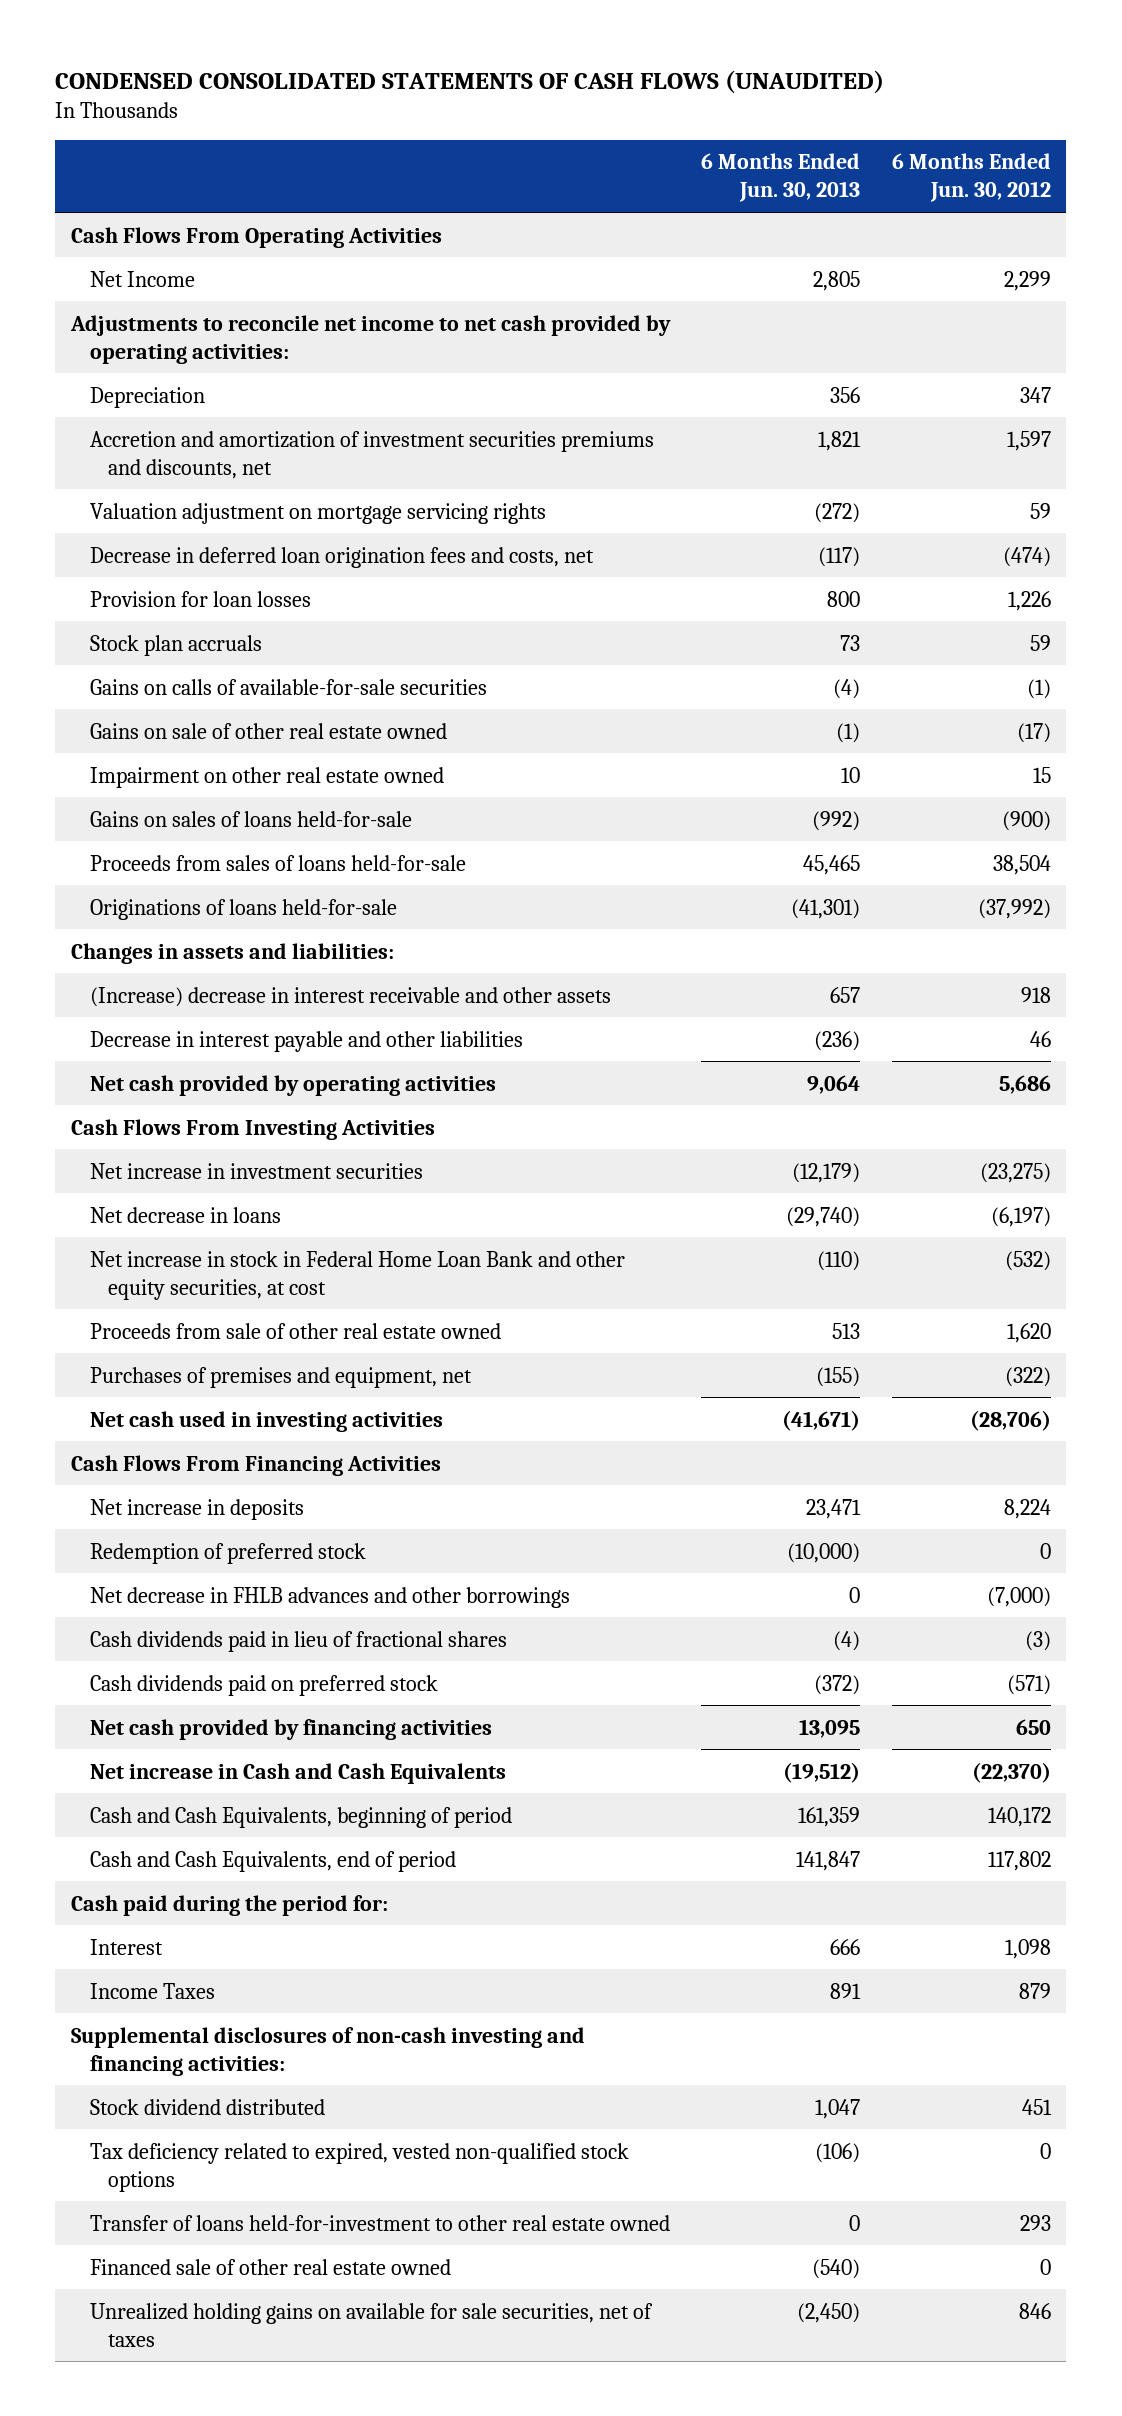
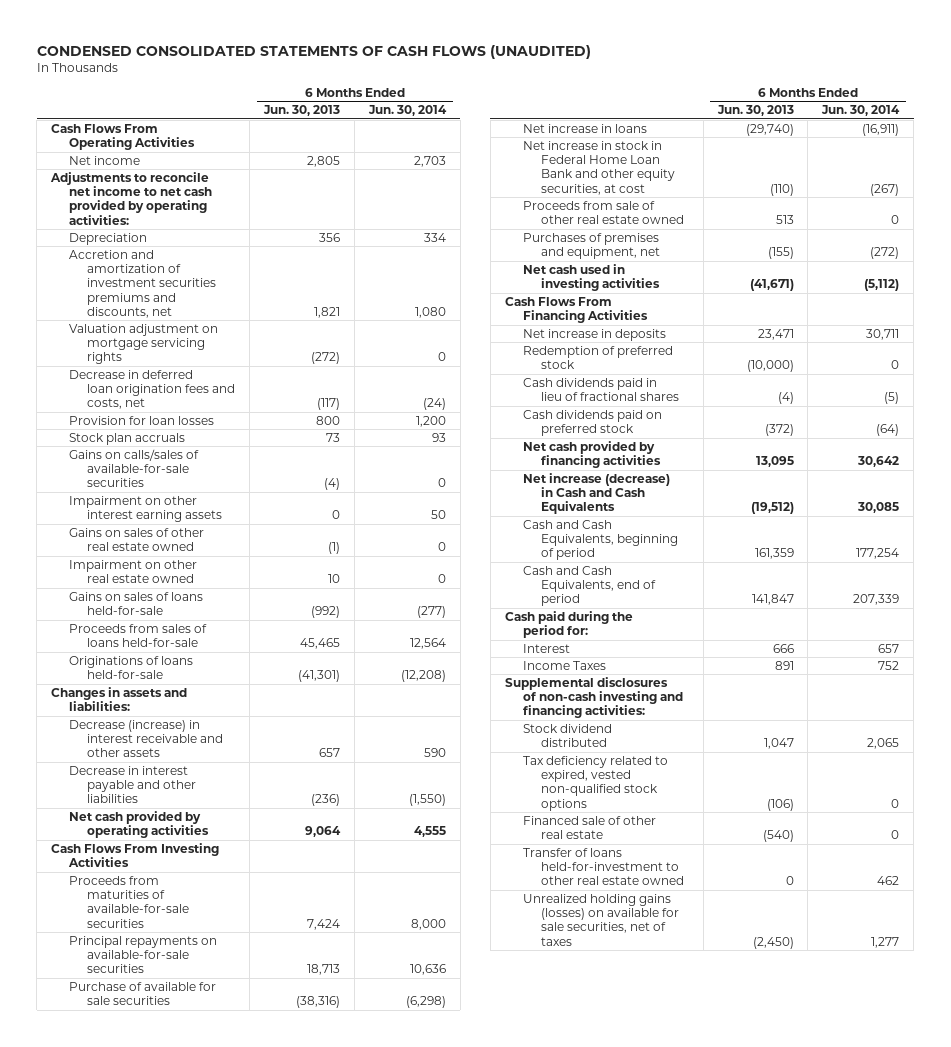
[891,153,1051,203] 6 Months Ended Jun. 30, 2012 -> none
none -> [367,105,447,117] Jun. 30, 2014
[89,270,195,287] Net Income -> [69,155,141,165] Net income
[89,678,487,695] Gains on calls of available-for-sale securities -> [69,448,200,488] Gains on calls/sales of available-for-sale securities
none -> [69,495,223,523] Impairment on other interest earning assets
[89,722,447,739] Gains on sale of other real estate owned -> [69,527,205,552] Gains on sales of other real estate owned
[89,986,611,1007] (Increase) decrease in interest receivable and other assets -> [69,719,224,758] Decrease (increase) in interest receivable and other assets
[89,1162,423,1179] Net increase in investment securities -> none
none -> [69,875,190,928] Proceeds from maturities of available-for-sale securities
none -> [69,935,218,974] Principal repayments on available-for-sale securities
none -> [69,981,217,1006] Purchase of available for sale securities
[89,1206,281,1223] Net decrease in loans -> [522,123,647,133] Net increase in loans
[89,1586,570,1608] Net decrease in FHLB advances and other borrowings -> none
[89,1762,506,1784] Net increase in Cash and Cash Equivalents -> [522,472,670,515] Net increase (decrease) in Cash and Cash Equivalents
none -> [522,815,656,840] Financed sale of other real estate
[89,2258,451,2275] Financed sale of other real estate owned -> none
[89,2302,653,2347] Unrealized holding gains on available for sale securities, net of taxes -> [522,893,679,946] Unrealized holding gains (losses) on available for sale securities, net of taxes

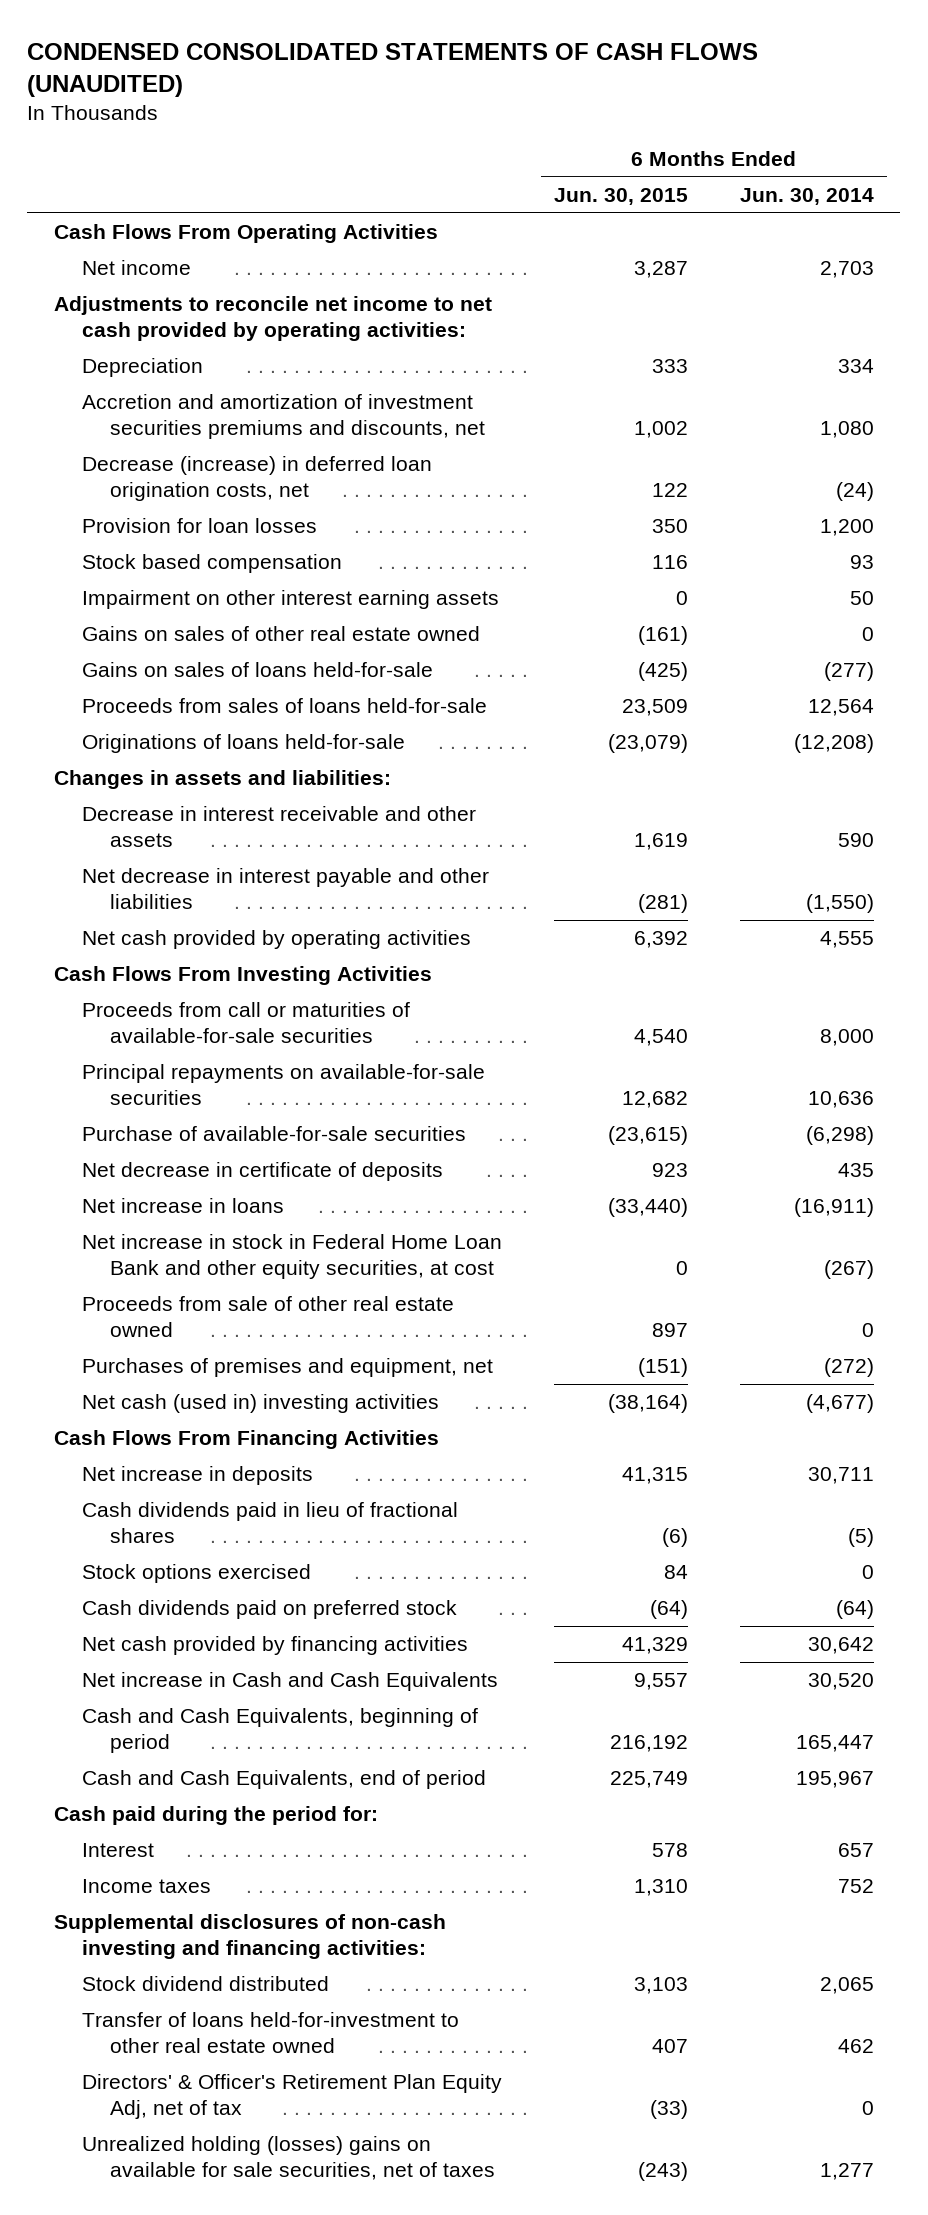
[263,105,341,117] Jun. 30, 2013 -> none
none -> [554,187,689,205] Jun. 30, 2015
[69,323,219,365] Valuation adjustment on mortgage servicing rights -> none
[69,369,236,410] Decrease in deferred loan origination fees and costs, net -> [81,456,432,502] Decrease (increase) in deferred loan origination costs, net
[69,448,200,488] Gains on calls/sales of available-for-sale securities -> none
[69,432,186,445] Stock plan accruals -> [81,554,342,574] Stock based compensation
[69,559,198,584] Impairment on other real estate owned -> none
[69,719,224,758] Decrease (increase) in interest receivable and other assets -> [81,806,476,848] Decrease in interest receivable and other assets
[69,765,197,804] Decrease in interest payable and other liabilities -> [81,868,489,910] Net decrease in interest payable and other liabilities
[69,875,190,928] Proceeds from maturities of available-for-sale securities -> [81,1002,410,1044] Proceeds from call or maturities of available-for-sale securities
[69,981,217,1006] Purchase of available for sale securities -> [81,1126,466,1142] Purchase of available-for-sale securities
none -> [81,1162,443,1182] Net decrease in certificate of deposits
[522,263,660,292] Net cash used in investing activities -> [81,1394,439,1414] Net cash (used in) investing activities
[864,279,900,292] (5,112) -> [806,1394,875,1414] (4,677)
[522,345,673,370] Redemption of preferred stock -> none
none -> [81,1564,311,1584] Stock options exercised
[522,472,670,515] Net increase (decrease) in Cash and Cash Equivalents -> [81,1672,498,1692] Net increase in Cash and Cash Equivalents
[857,502,900,514] 30,085 -> [808,1673,875,1691] 30,520
[856,548,900,560] 177,254 -> [796,1735,875,1753] 165,447
[853,594,900,606] 207,339 -> [796,1771,875,1789] 195,967
[522,660,606,670] Income Taxes -> [81,1879,211,1894] Income taxes
[522,755,668,811] Tax deficiency related to expired, vested non-qualified stock options -> none
[522,815,656,840] Financed sale of other real estate -> none
none -> [81,2074,502,2120] Directors' & Officer's Retirement Plan Equity Adj, net of tax
[522,893,679,946] Unrealized holding gains (losses) on available for sale securities, net of taxes -> [81,2136,496,2181] Unrealized holding (losses) gains on available for sale securities, net of taxes

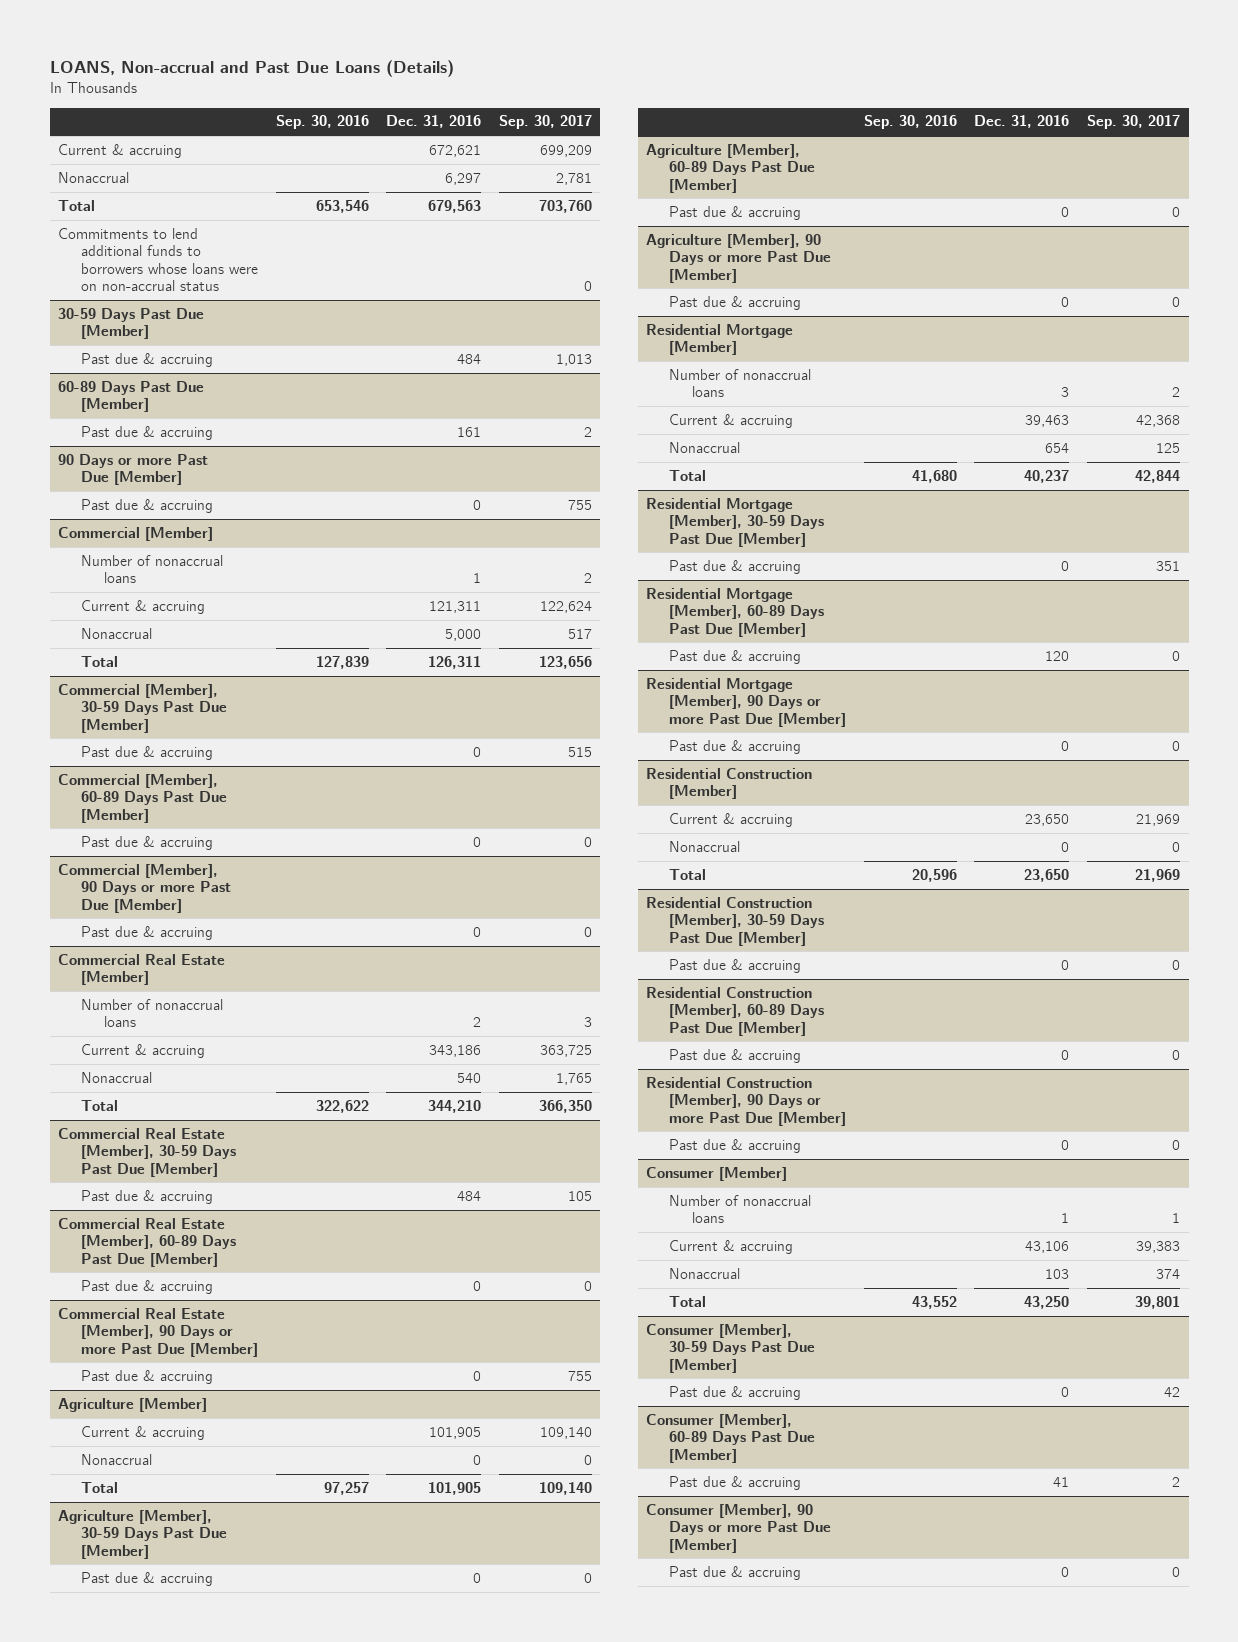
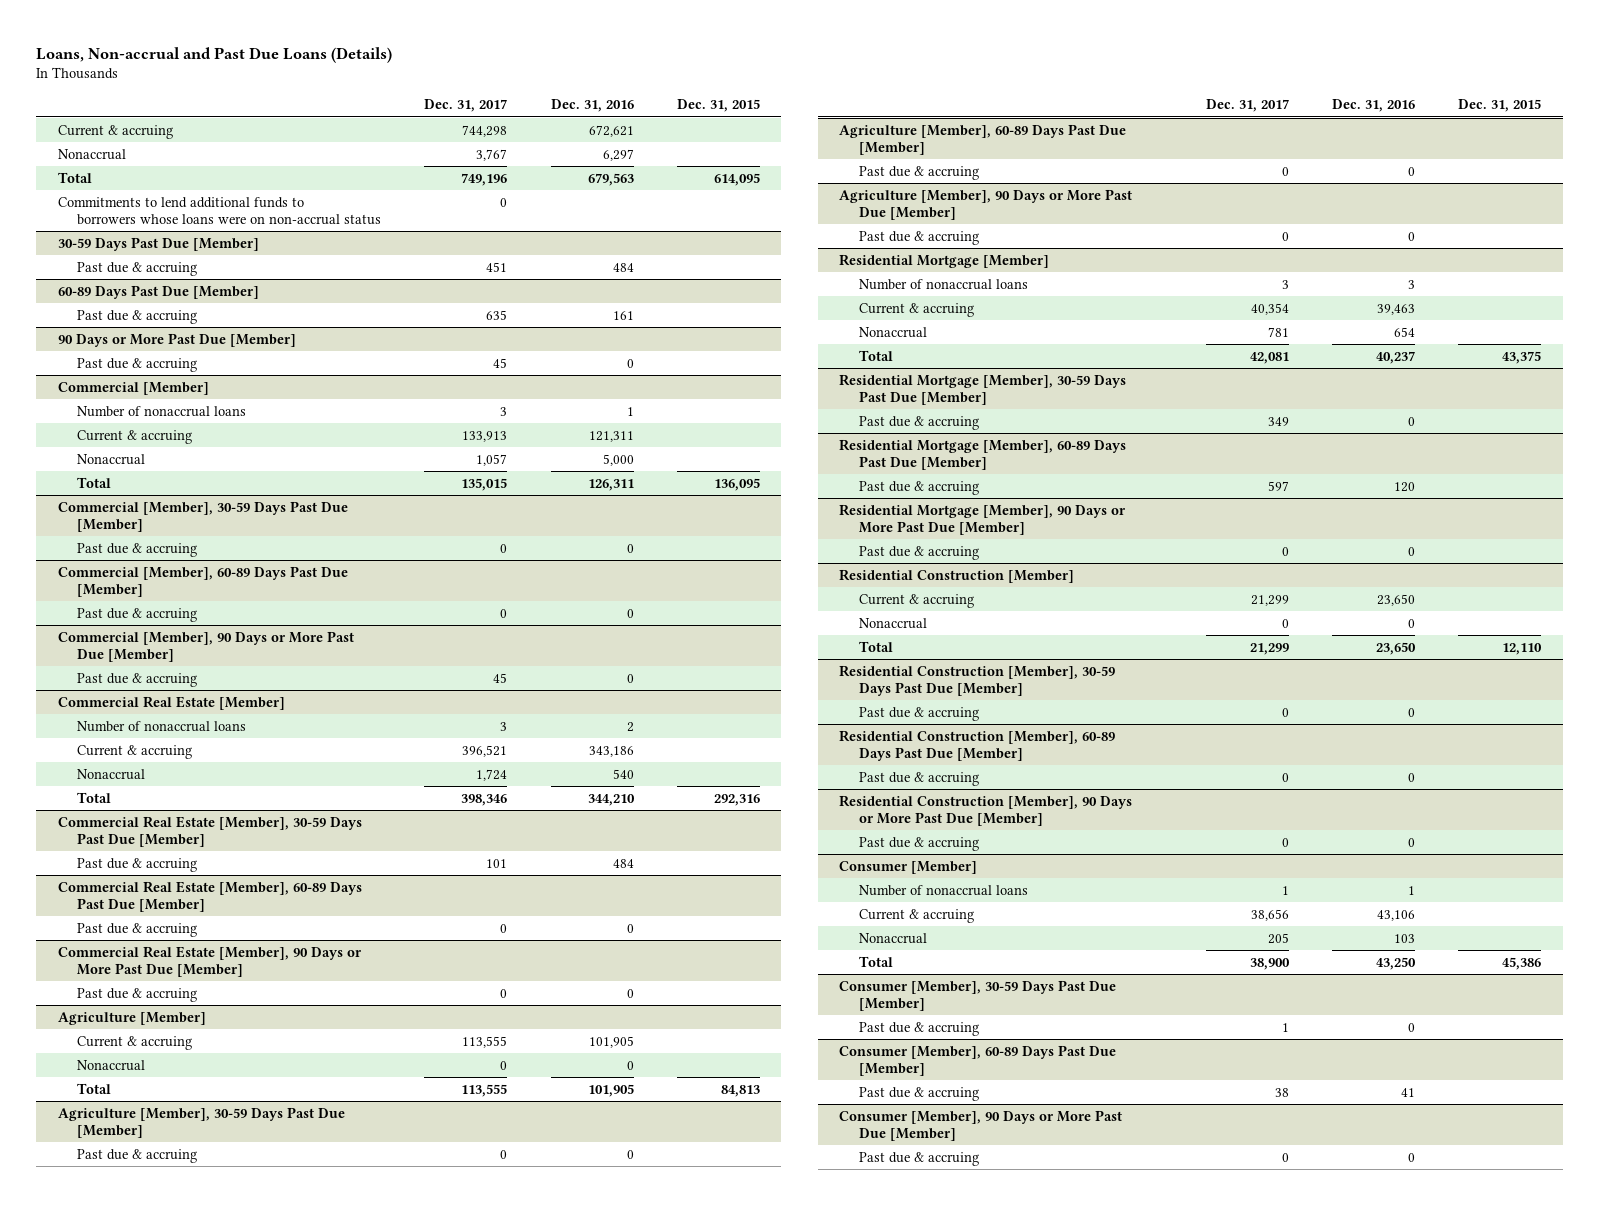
[49,59,454,77] LOANS, Non-accrual and Past Due Loans (Details) -> [36,46,393,63] Loans, Non-accrual and Past Due Loans (Details)
[275,115,369,130] Sep. 30, 2016 -> none
[498,115,592,130] Sep. 30, 2017 -> none
none -> [424,99,508,113] Dec. 31, 2017
none -> [676,99,760,113] Dec. 31, 2015
[58,453,209,486] 90 Days or more Past Due [Member] -> [57,332,296,347] 90 Days or More Past Due [Member]
[58,863,232,913] Commercial [Member], 90 Days or more Past Due [Member] -> [57,630,354,662] Commercial [Member], 90 Days or More Past Due [Member]
[58,1307,259,1357] Commercial Real Estate [Member], 90 Days or more Past Due [Member] -> [57,945,362,977] Commercial Real Estate [Member], 90 Days or More Past Due [Member]
[646,233,832,283] Agriculture [Member], 90 Days or more Past Due [Member] -> [839,188,1133,220] Agriculture [Member], 90 Days or More Past Due [Member]
[646,677,847,727] Residential Mortgage [Member], 90 Days or more Past Due [Member] -> [839,503,1127,535] Residential Mortgage [Member], 90 Days or More Past Due [Member]
[646,1076,847,1126] Residential Construction [Member], 90 Days or more Past Due [Member] -> [839,794,1133,826] Residential Construction [Member], 90 Days or More Past Due [Member]
[646,1503,832,1553] Consumer [Member], 90 Days or more Past Due [Member] -> [839,1109,1123,1141] Consumer [Member], 90 Days or More Past Due [Member]

